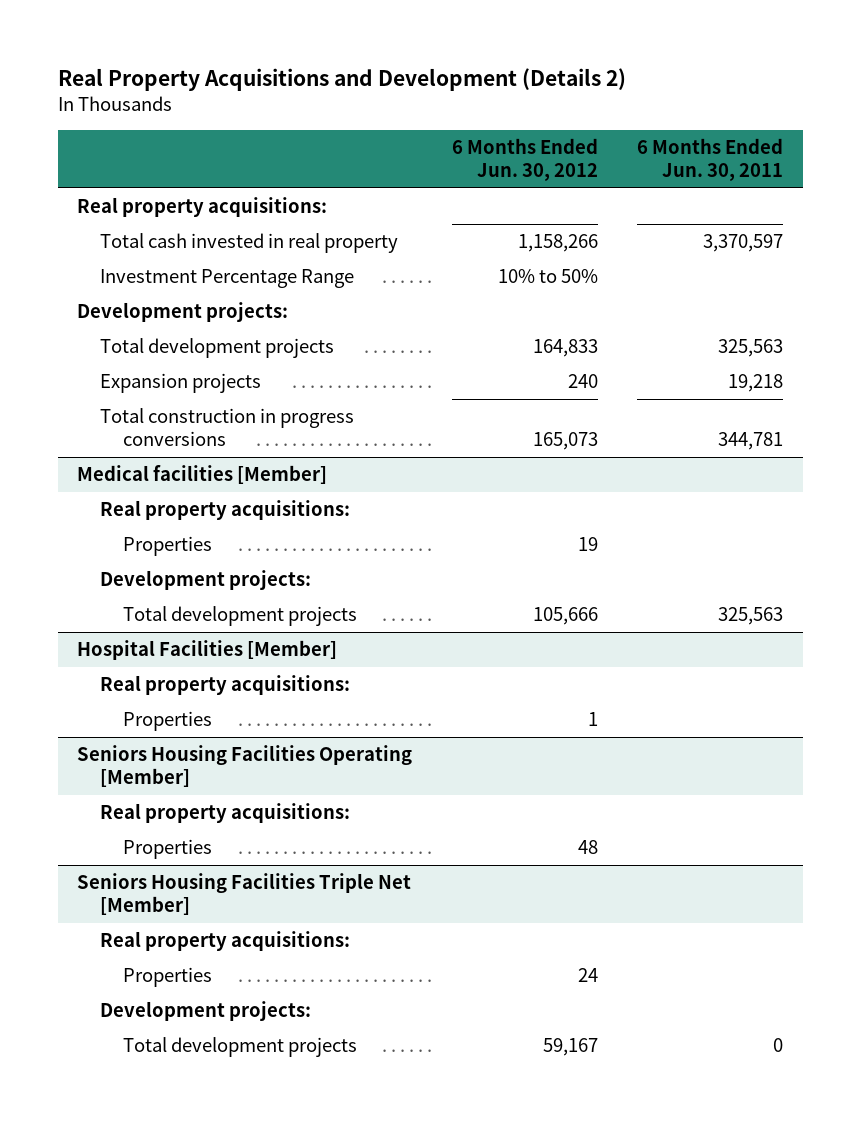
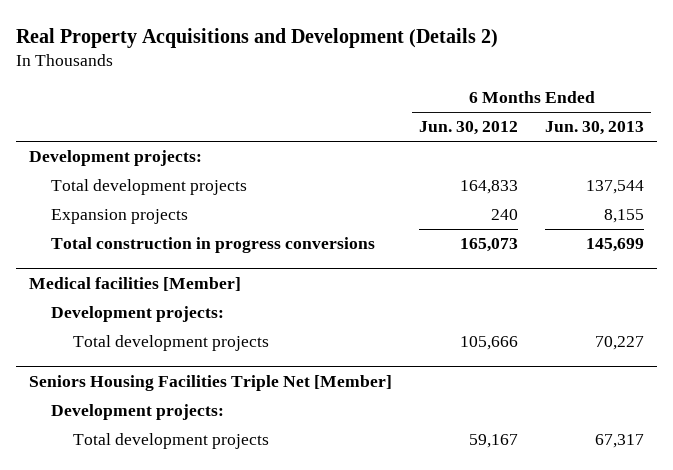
[636,137,783,182] 6 Months Ended Jun. 30, 2011 -> none
none -> [544,121,644,136] Jun. 30, 2013
[77,197,328,218] Real property acquisitions: -> none
[100,233,399,254] Total cash invested in real property -> none
[100,269,355,289] Investment Percentage Range -> none
[100,500,351,521] Real property acquisitions: -> none
[122,536,212,557] Properties -> none
[77,640,338,661] Hospital Facilities [Member] -> none
[100,675,351,696] Real property acquisitions: -> none
[122,711,212,732] Properties -> none
[77,745,413,788] Seniors Housing Facilities Operating [Member] -> none
[100,803,351,824] Real property acquisitions: -> none
[122,839,212,860] Properties -> none
[100,931,351,952] Real property acquisitions: -> none
[122,967,212,988] Properties -> none

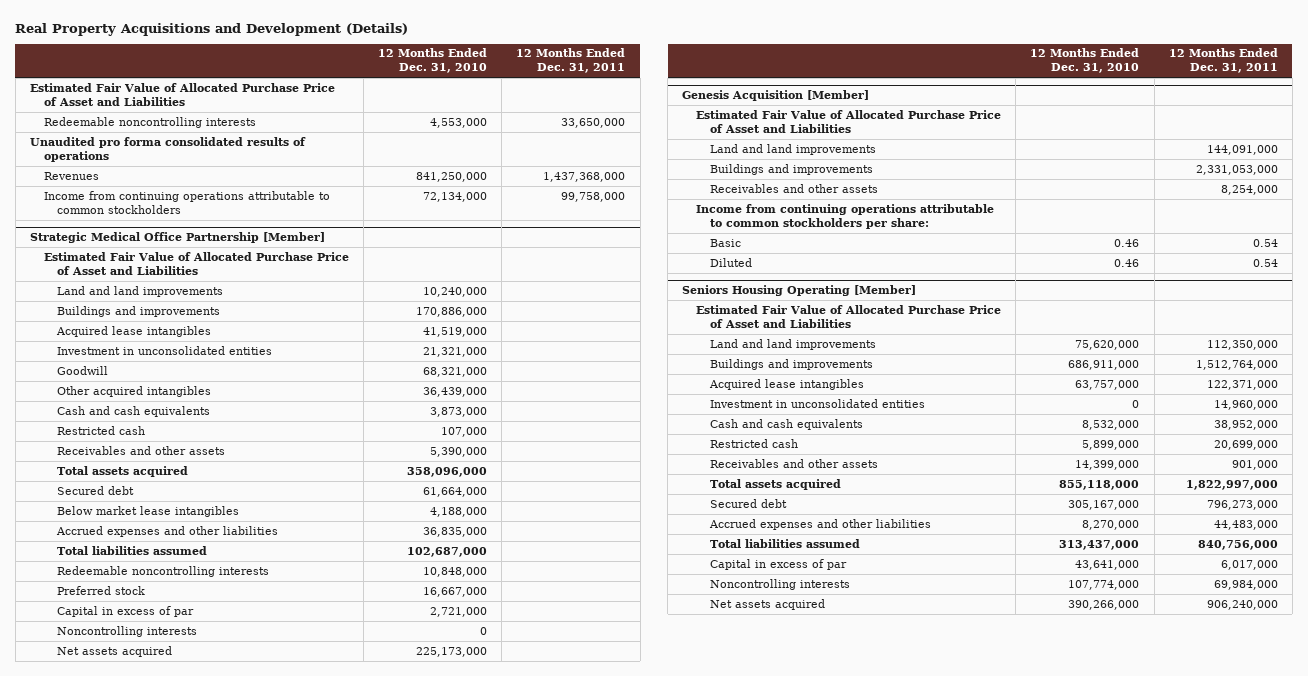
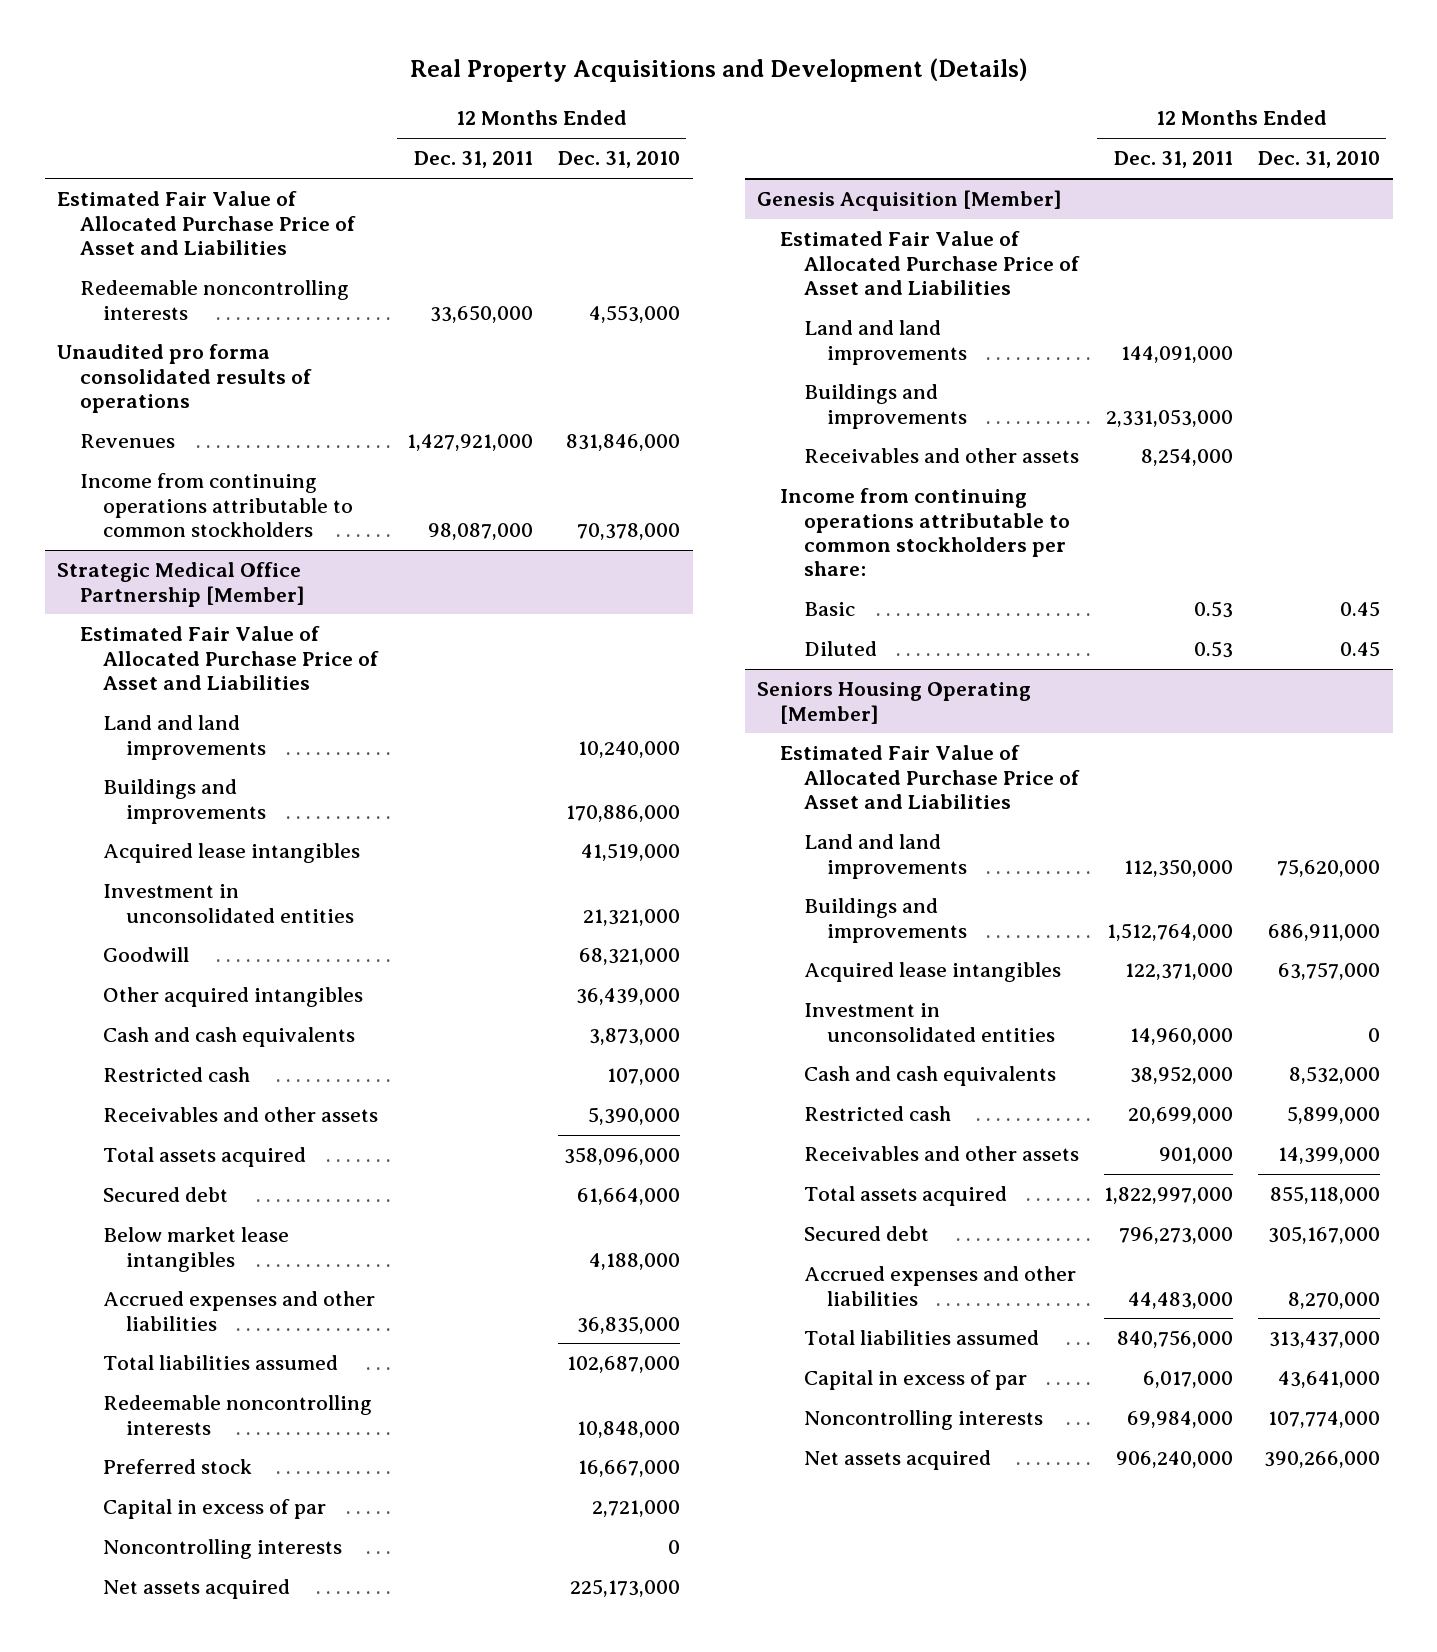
[416,171,488,182] 841,250,000 -> [565,434,680,452] 831,846,000
[543,171,626,182] 1,437,368,000 -> [406,434,533,452] 1,427,921,000
[423,191,488,202] 72,134,000 -> [576,523,680,541] 70,378,000
[561,191,626,202] 99,758,000 -> [427,523,533,541] 98,087,000
[1114,238,1140,247] 0.46 -> [1340,601,1381,618] 0.45
[1252,238,1278,247] 0.54 -> [1193,601,1233,619] 0.53
[1114,258,1140,267] 0.46 -> [1340,641,1381,658] 0.45
[1252,258,1278,267] 0.54 -> [1193,641,1233,659] 0.53

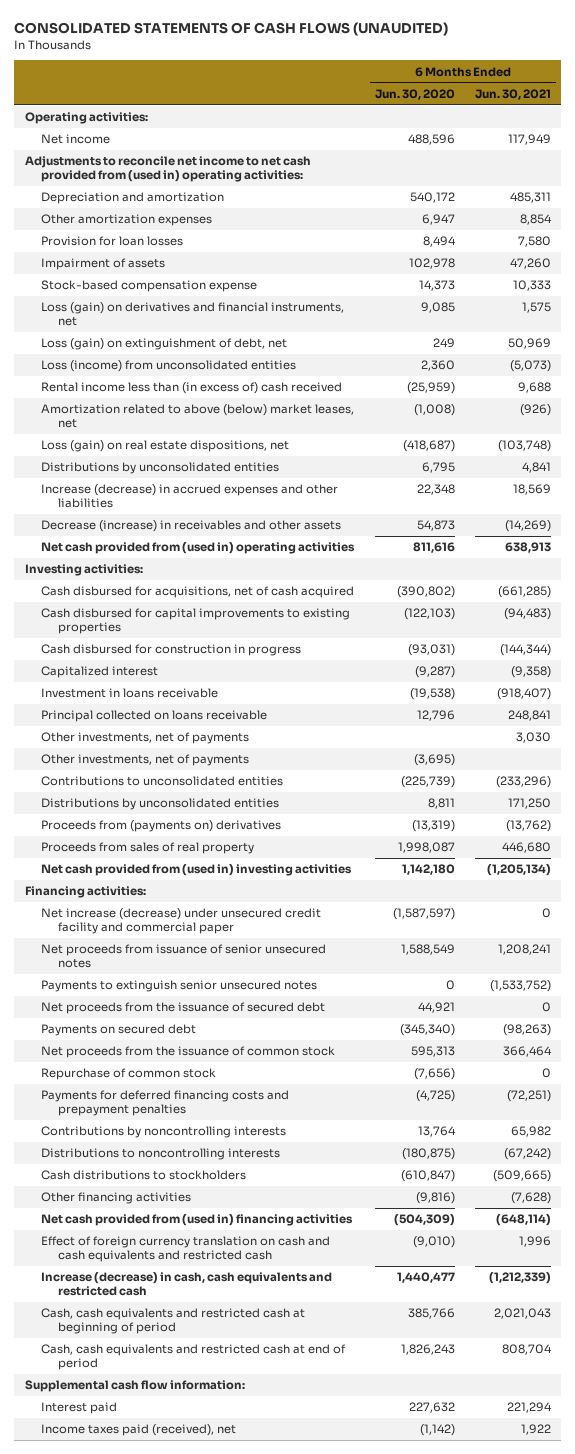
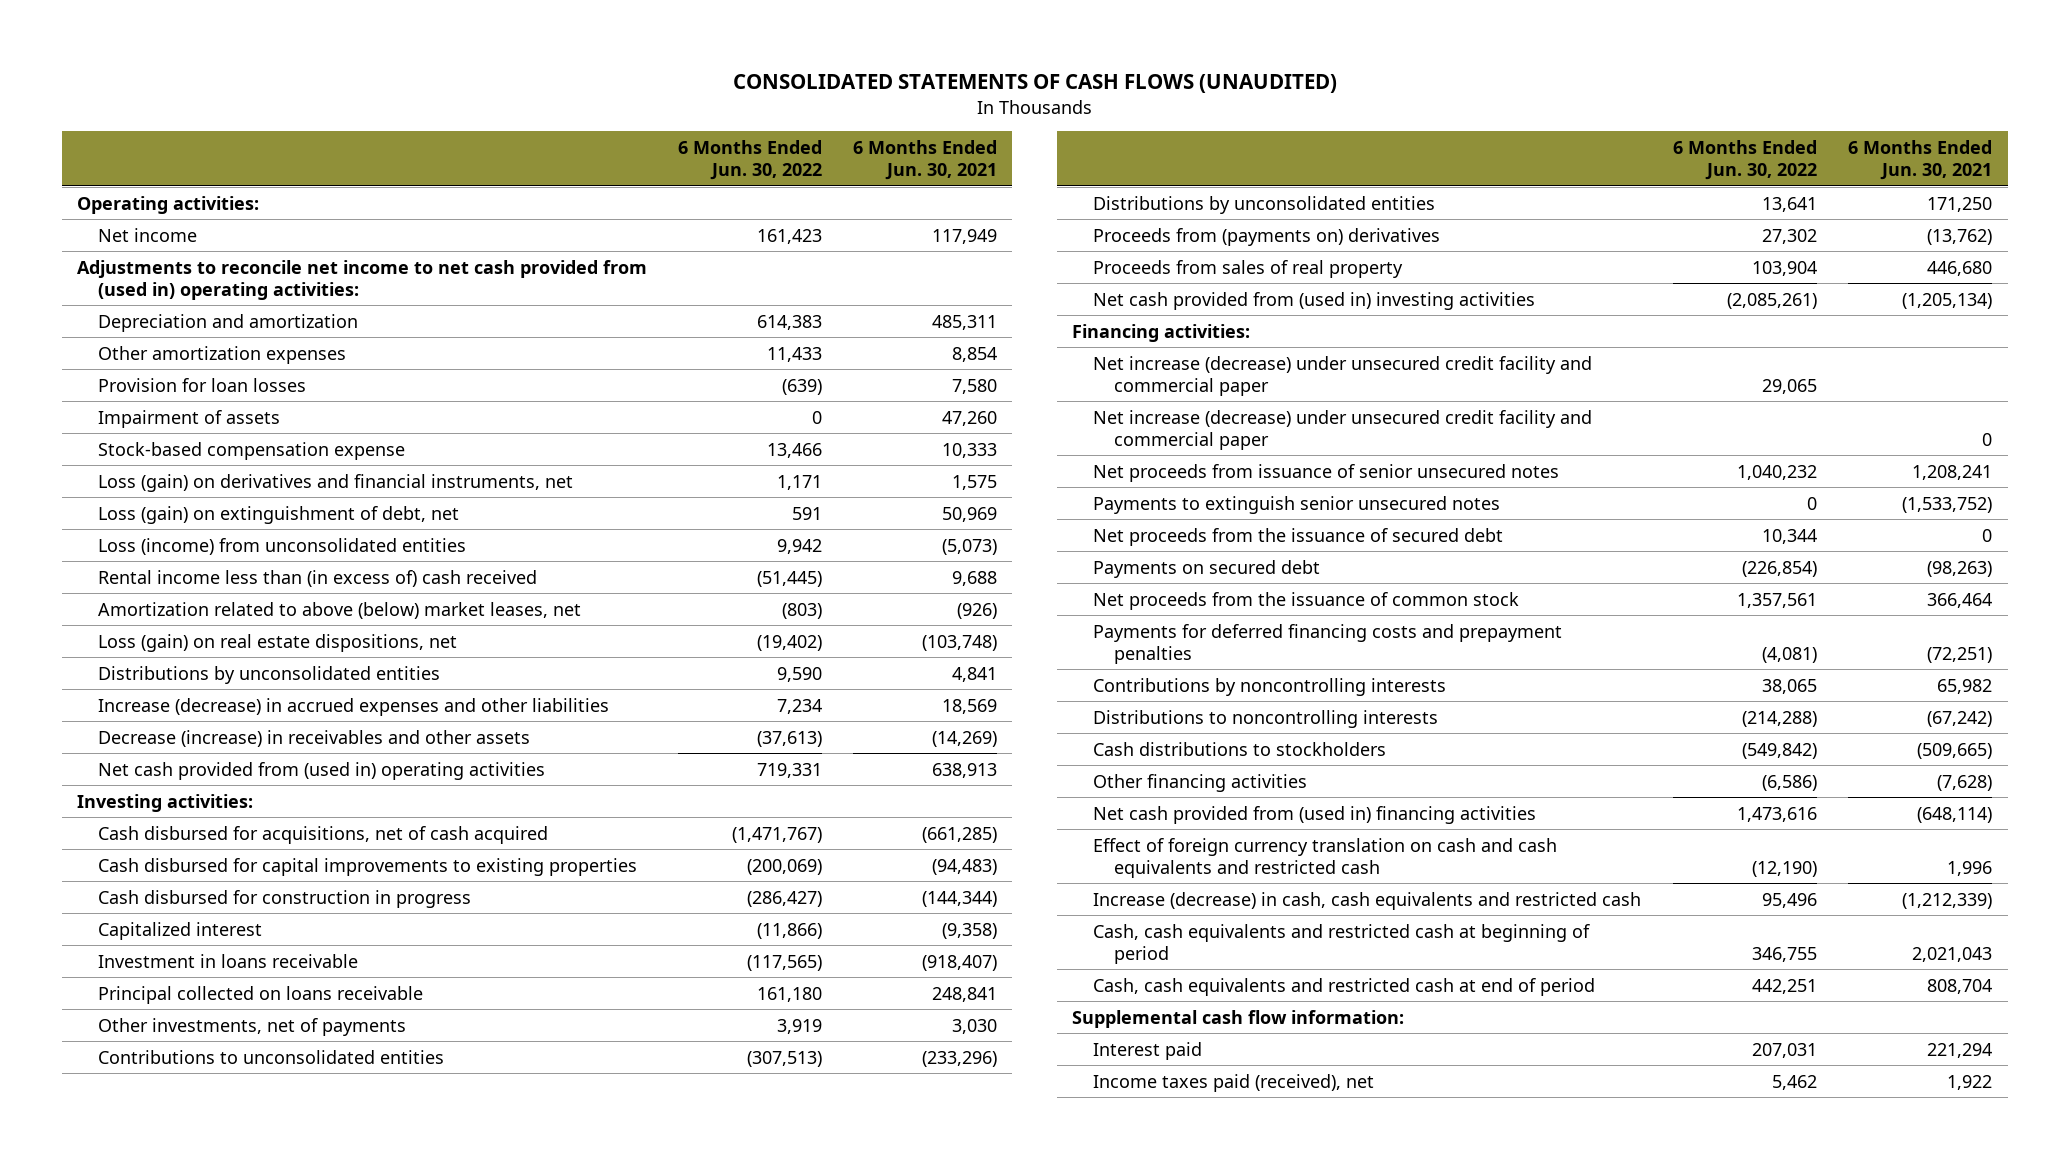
[374,88,455,100] Jun. 30, 2020 -> none
none -> [677,139,822,181] 6 Months Ended Jun. 30, 2022
[41,754,250,767] Other investments, net of payments -> none
none -> [1093,355,1593,396] Net increase (decrease) under unsecured credit facility and commercial paper
[41,1068,217,1081] Repurchase of common stock -> none

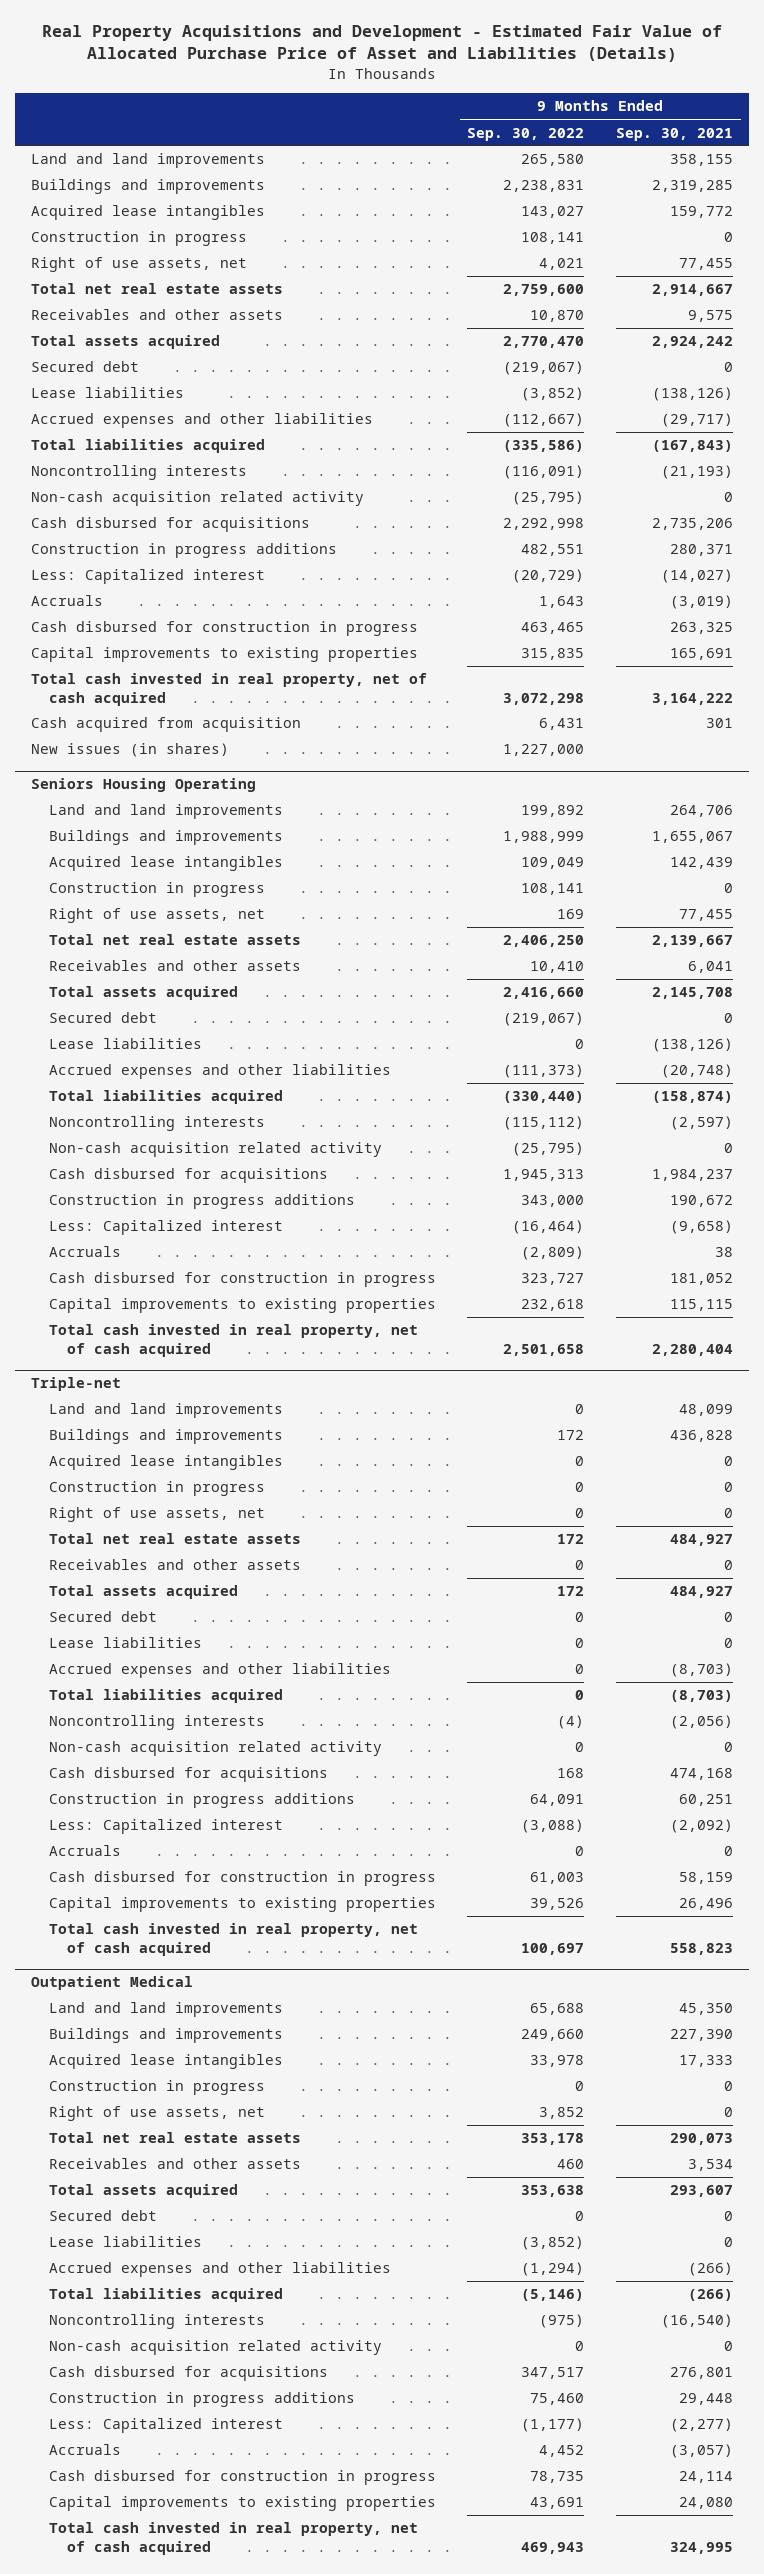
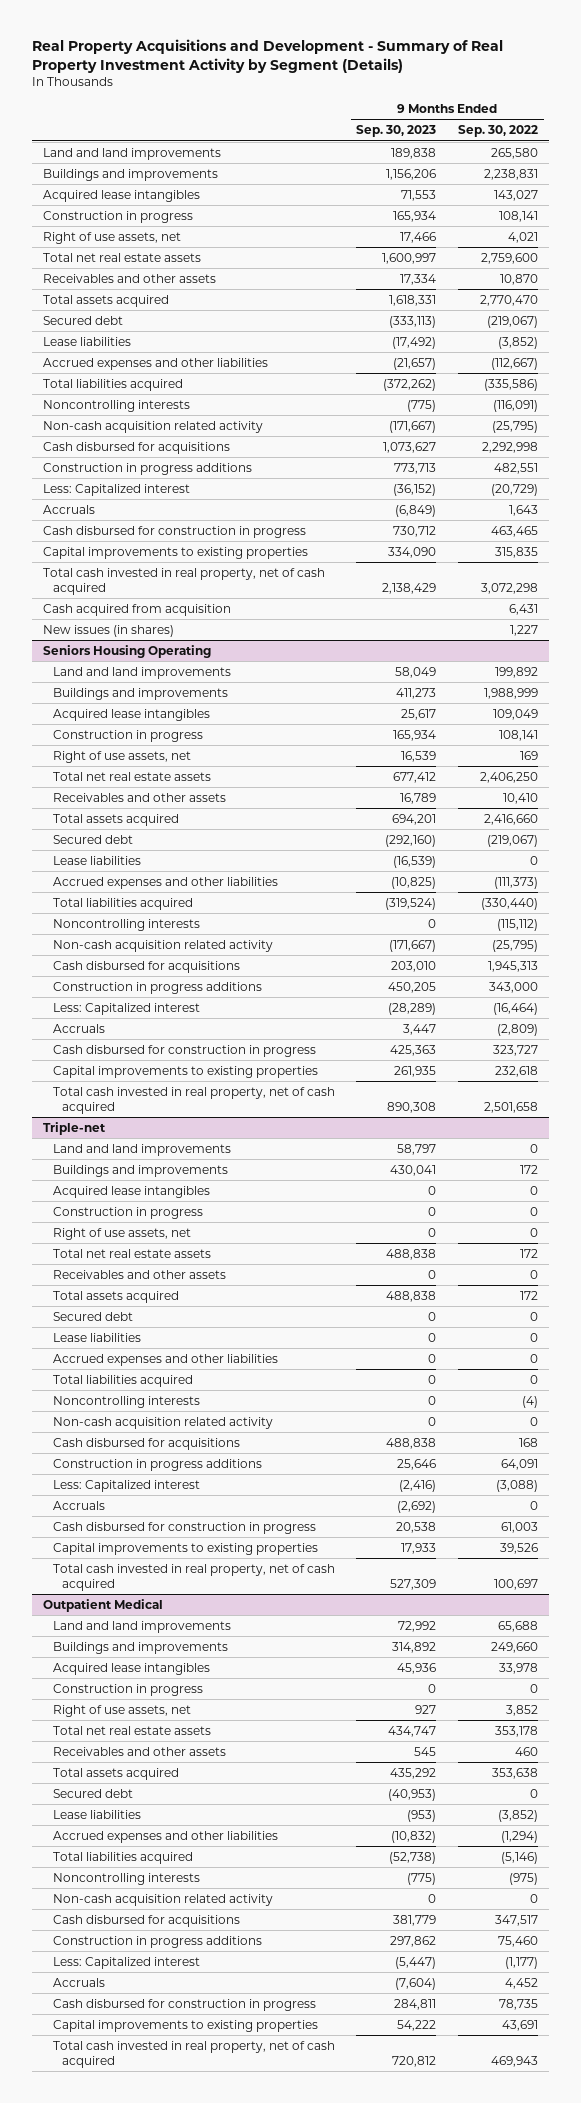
[42,25,723,63] Real Property Acquisitions and Development - Estimated Fair Value of Allocated Purchase Price of Asset and Liabilities (Details) -> [32,38,504,73] Real Property Acquisitions and Development - Summary of Real Property Investment Activity by Segment (Details)
[616,127,734,141] Sep. 30, 2021 -> none
none -> [356,125,437,138] Sep. 30, 2023
[503,744,585,757] 1,227,000 -> [510,624,539,636] 1,227

